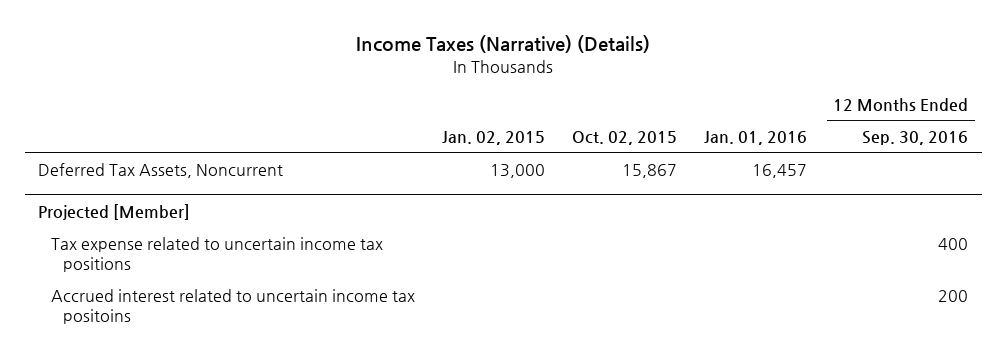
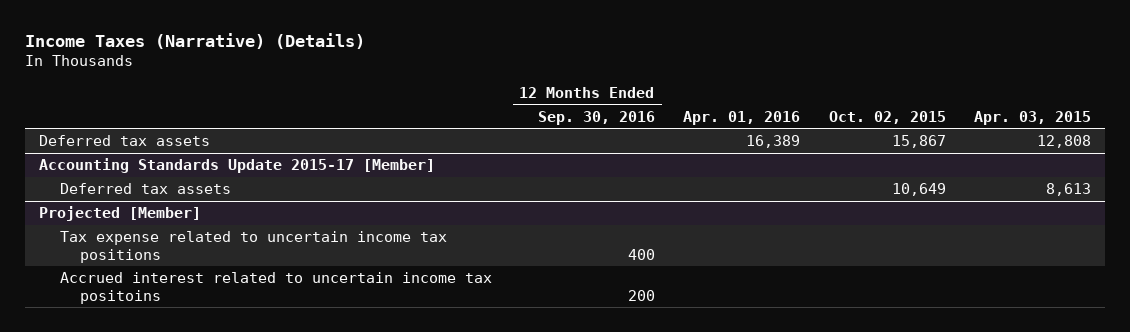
[441,130,545,145] Jan. 02, 2015 -> none
[703,130,807,145] Jan. 01, 2016 -> none
none -> [683,110,801,125] Apr. 01, 2016
none -> [973,110,1091,125] Apr. 03, 2015
[38,162,284,178] Deferred Tax Assets, Noncurrent -> [38,135,210,147] Deferred tax assets
none -> [38,158,435,174] Accounting Standards Update 2015-17 [Member]
none -> [59,183,231,195] Deferred tax assets

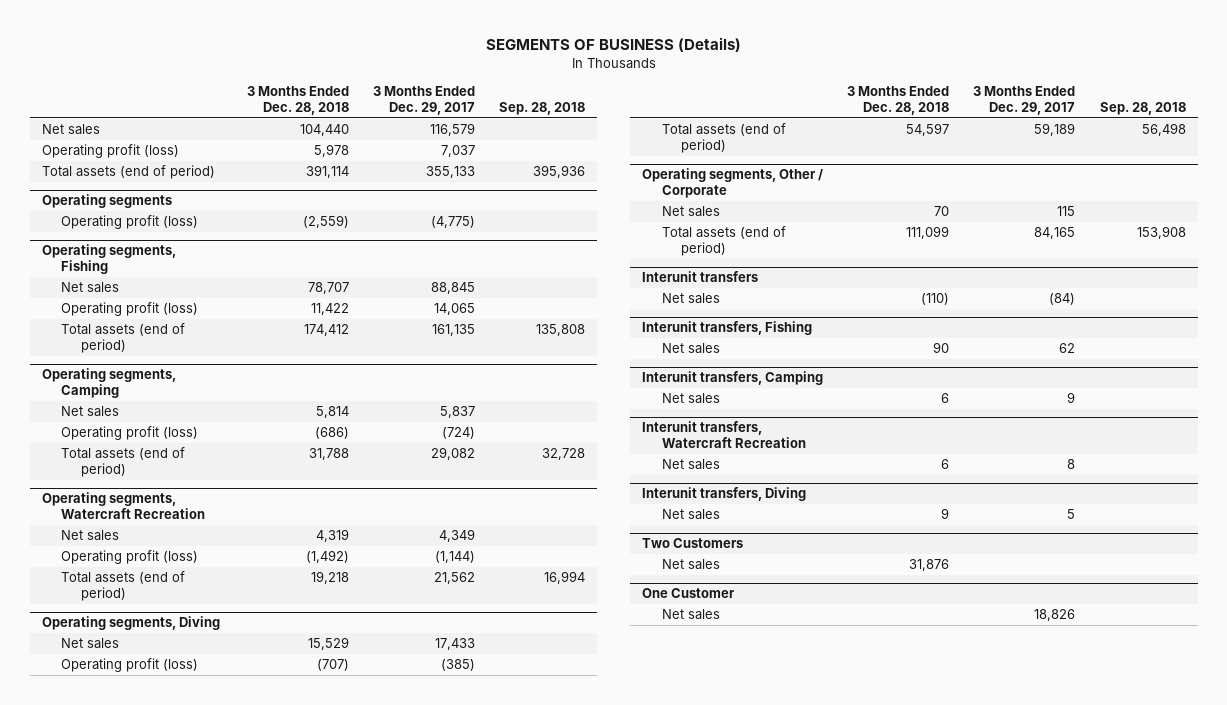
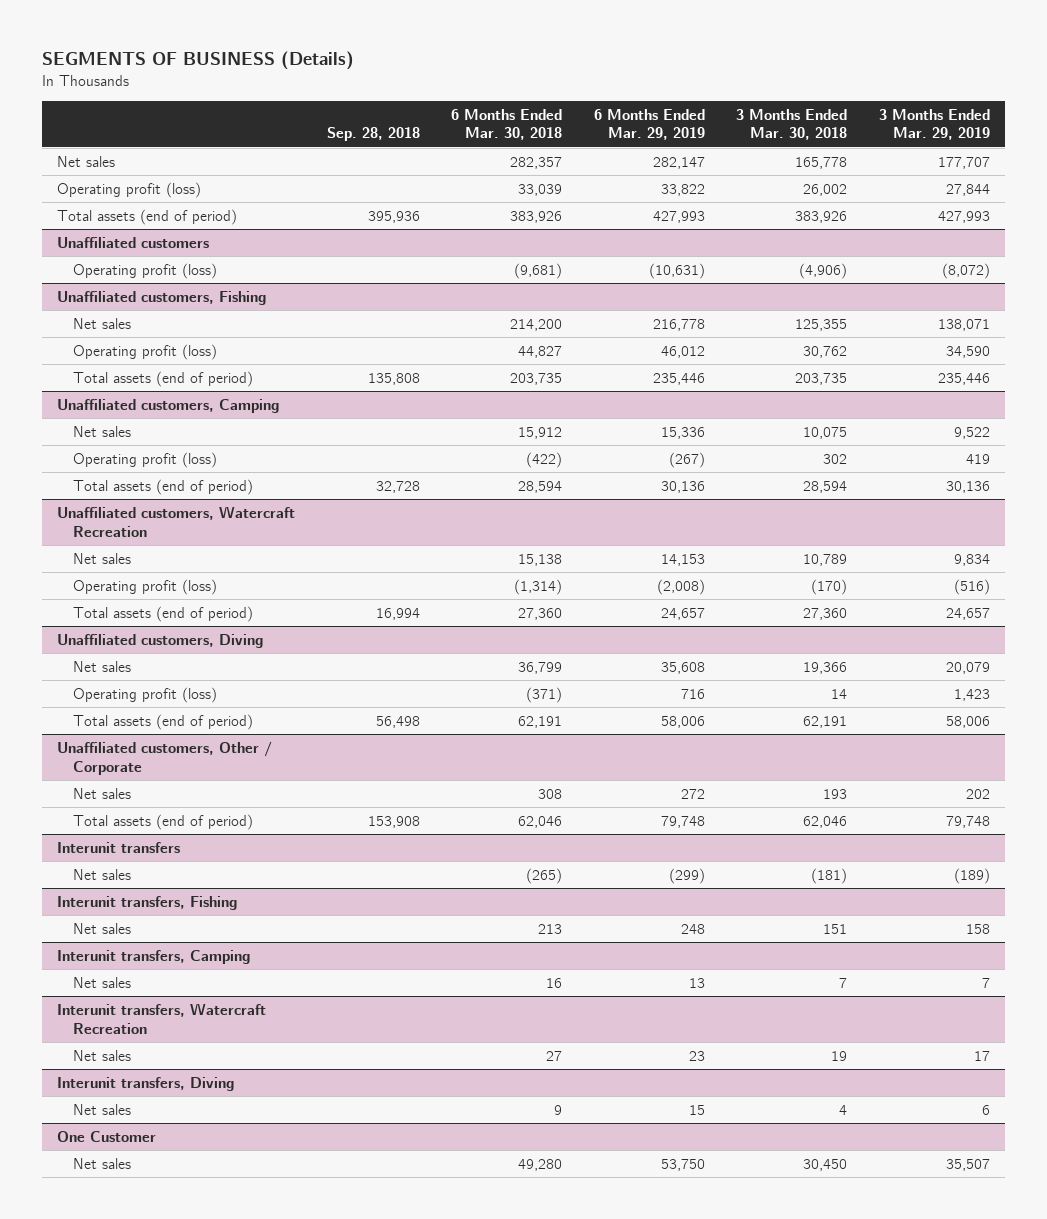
[246,85,349,115] 3 Months Ended Dec. 28, 2018 -> none
[373,85,476,115] 3 Months Ended Dec. 29, 2017 -> none
none -> [451,108,563,141] 6 Months Ended Mar. 30, 2018
none -> [593,108,705,141] 6 Months Ended Mar. 29, 2019
none -> [736,108,848,141] 3 Months Ended Mar. 30, 2018
none -> [878,108,990,141] 3 Months Ended Mar. 29, 2019
[41,194,172,209] Operating segments -> [57,236,210,248] Unaffiliated customers
[41,244,176,275] Operating segments, Fishing -> [57,290,267,305] Unaffiliated customers, Fishing
[41,368,176,399] Operating segments, Camping -> [57,398,280,413] Unaffiliated customers, Camping
[41,492,206,520] Operating segments, Watercraft Recreation -> [57,505,296,537] Unaffiliated customers, Watercraft Recreation
[41,616,220,631] Operating segments, Diving -> [57,633,264,648] Unaffiliated customers, Diving
[642,168,824,199] Operating segments, Other / Corporate -> [57,740,273,775] Unaffiliated customers, Other / Corporate
[642,538,744,549] Two Customers -> none
[661,559,720,571] Net sales -> none

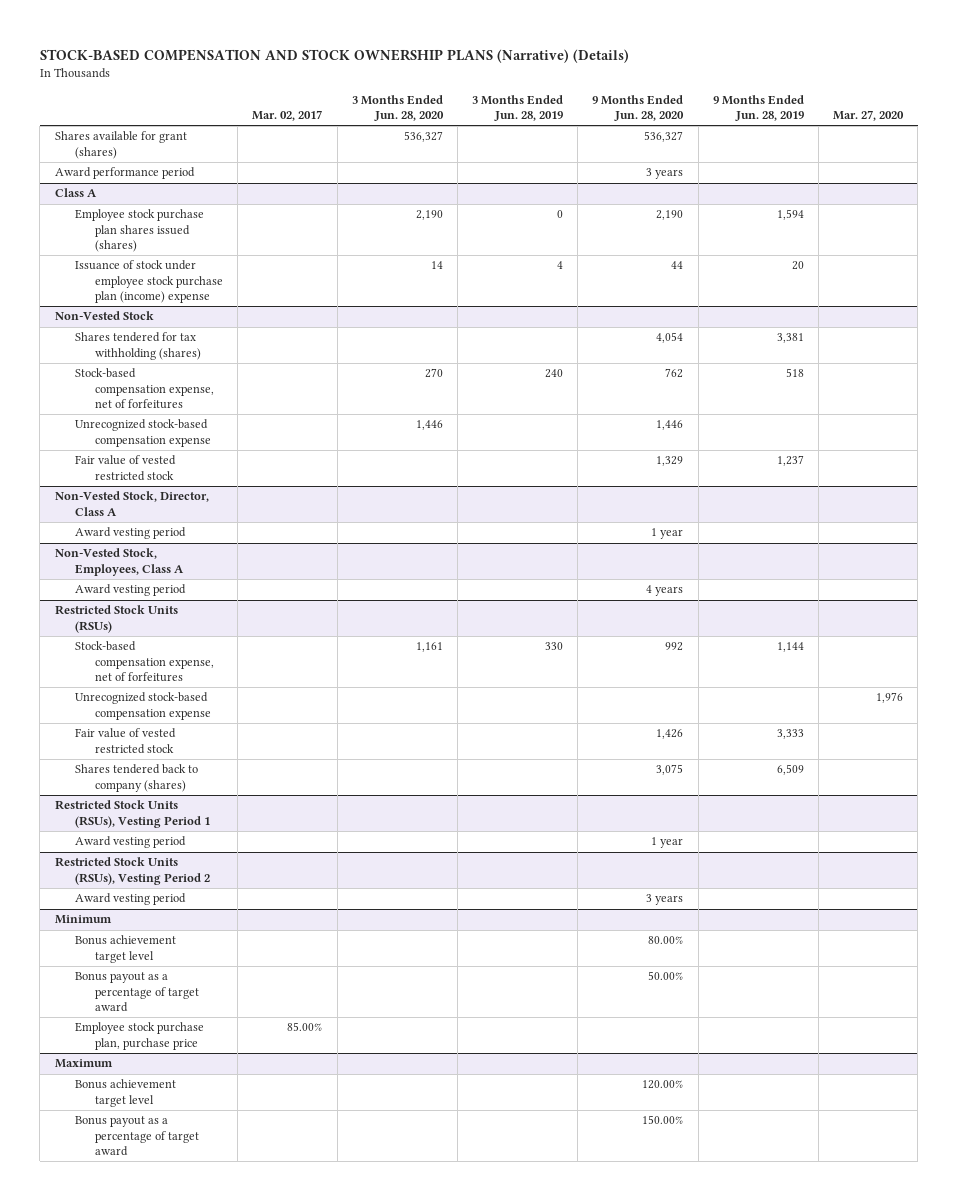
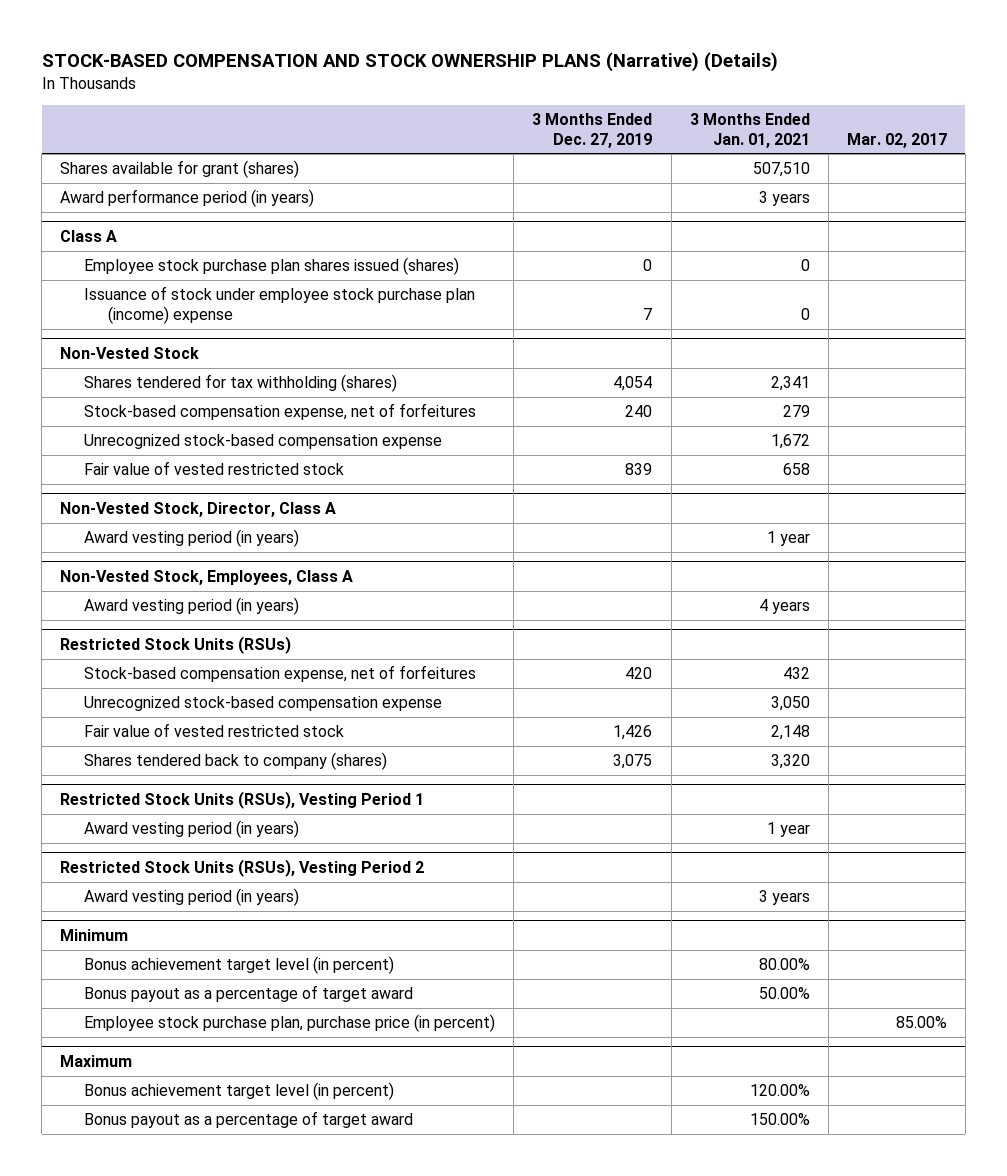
[351,94,444,122] 3 Months Ended Jun. 28, 2020 -> none
[472,94,564,122] 3 Months Ended Jun. 28, 2019 -> none
[592,94,685,122] 9 Months Ended Jun. 28, 2020 -> none
[712,94,804,122] 9 Months Ended Jun. 28, 2019 -> none
[833,110,905,122] Mar. 27, 2020 -> none
none -> [532,112,653,148] 3 Months Ended Dec. 27, 2019
none -> [689,112,810,148] 3 Months Ended Jan. 01, 2021
[54,167,195,180] Award performance period -> [60,189,315,208] Award performance period (in years)
[74,527,186,540] Award vesting period -> [84,529,300,548] Award vesting period (in years)
[74,584,186,597] Award vesting period -> [84,597,300,616] Award vesting period (in years)
[74,836,186,849] Award vesting period -> [84,820,300,839] Award vesting period (in years)
[74,893,186,906] Award vesting period -> [84,888,300,907] Award vesting period (in years)
[74,935,176,963] Bonus achievement target level -> [84,956,395,975] Bonus achievement target level (in percent)
[74,1022,204,1050] Employee stock purchase plan, purchase price -> [84,1014,496,1033] Employee stock purchase plan, purchase price (in percent)
[74,1079,176,1107] Bonus achievement target level -> [84,1082,395,1101] Bonus achievement target level (in percent)

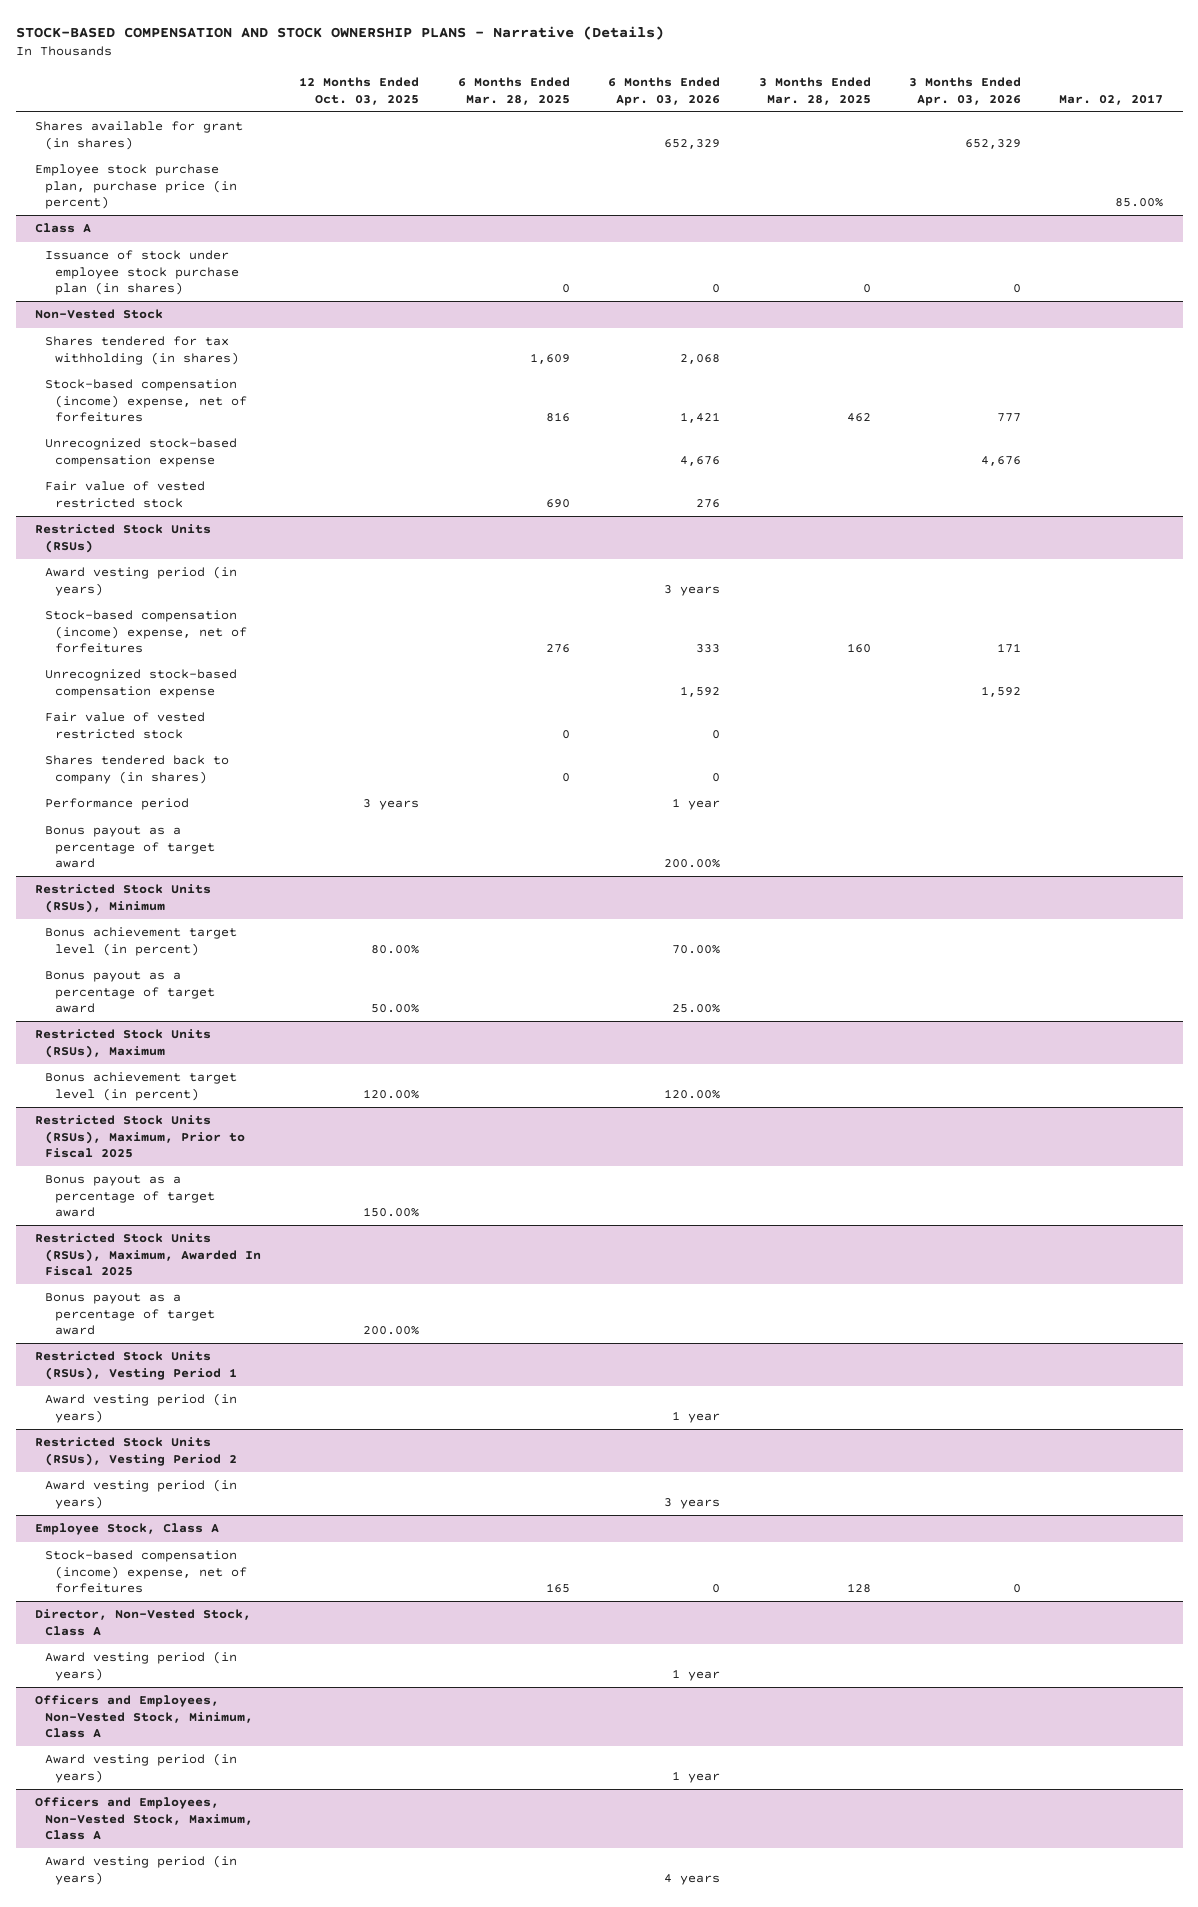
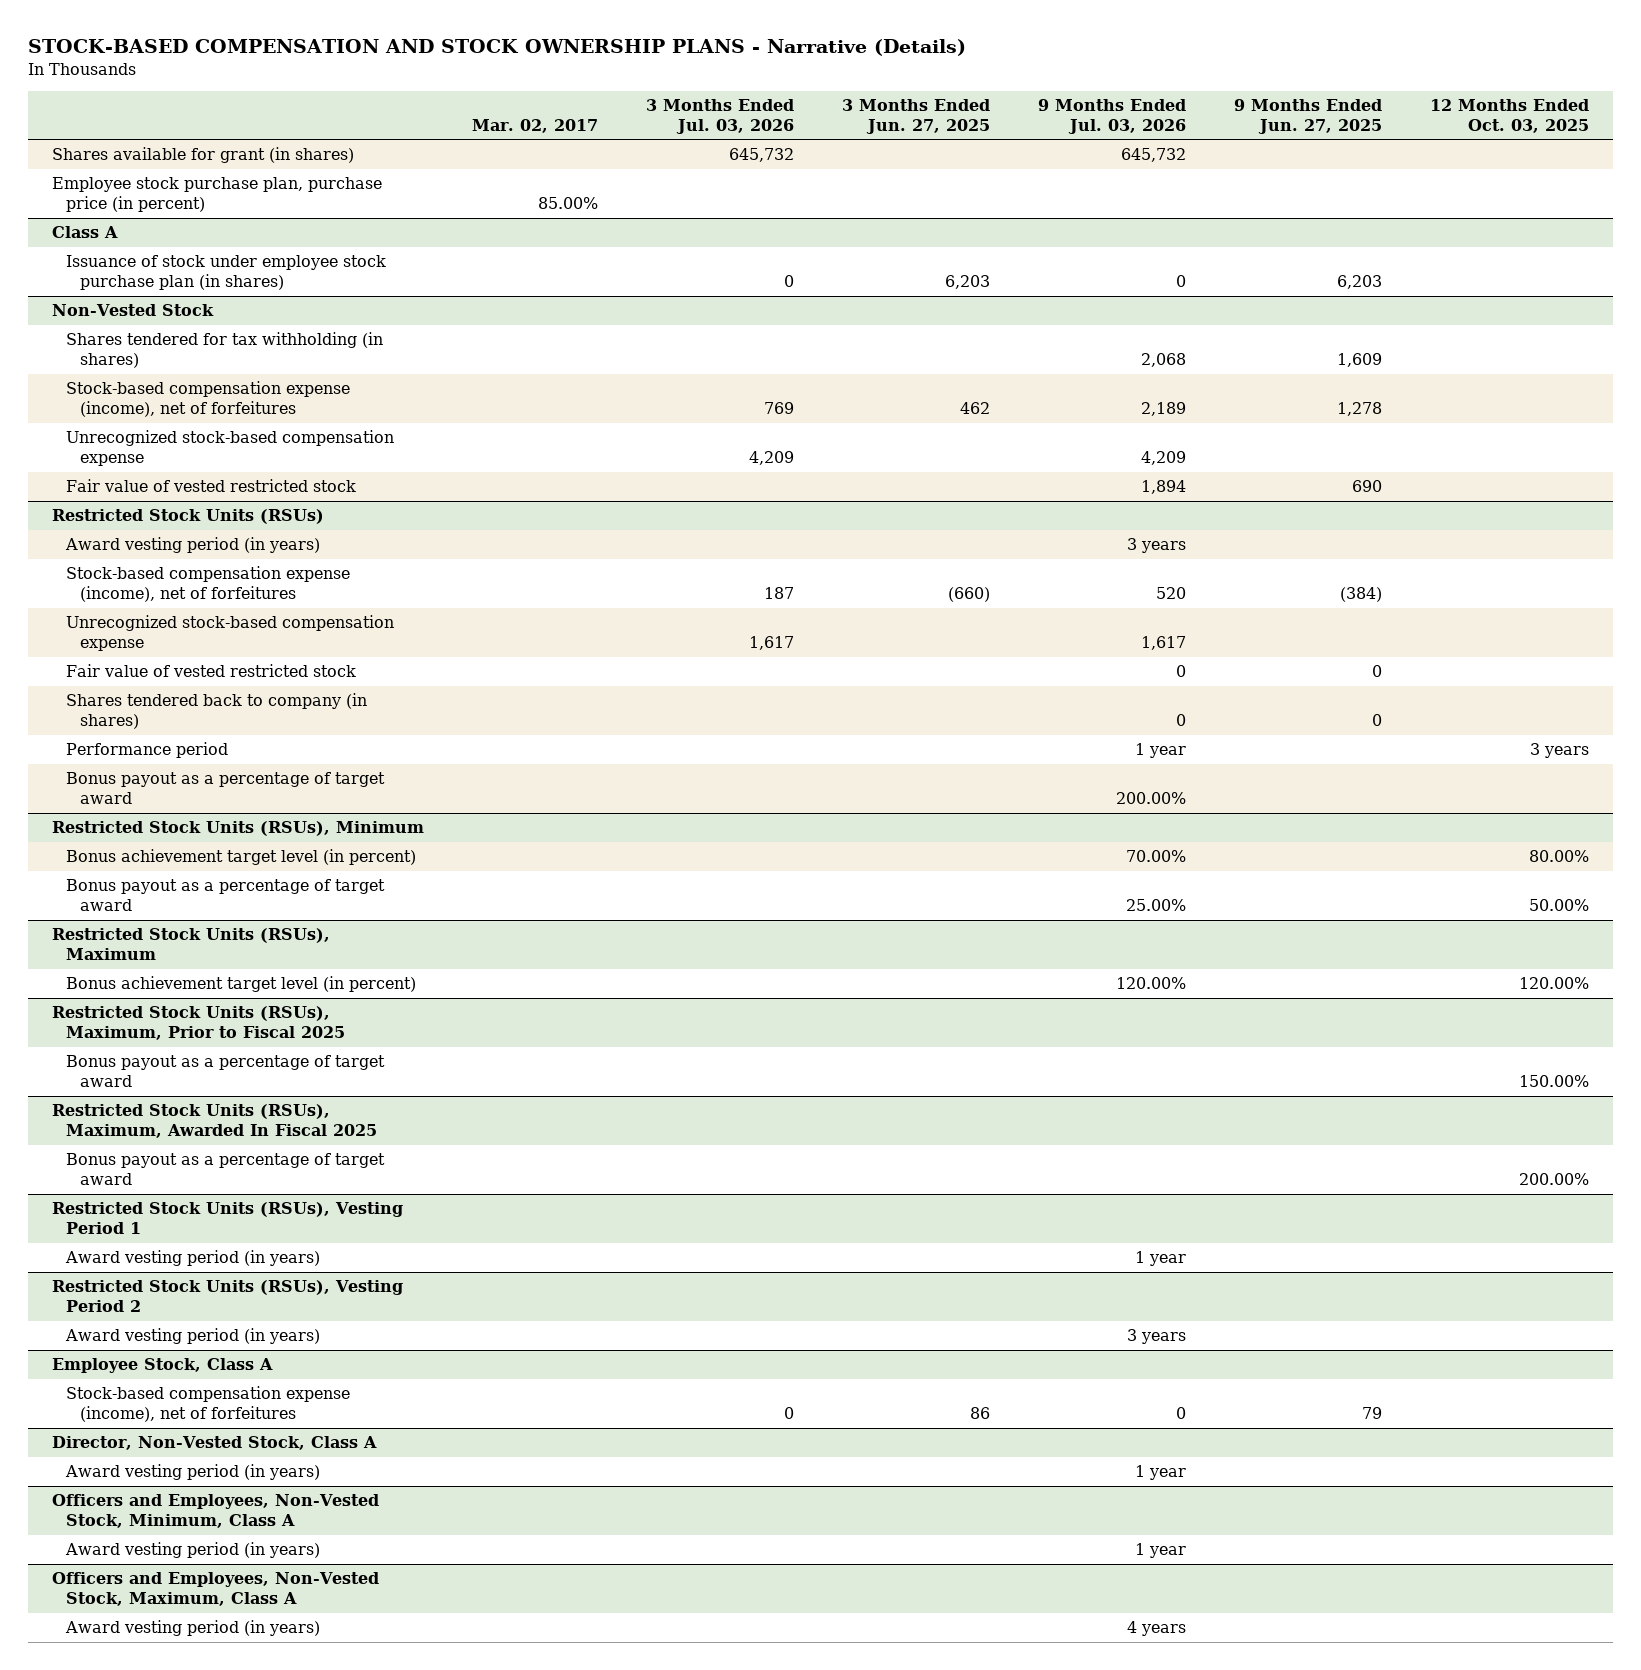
[457,77,570,105] 6 Months Ended Mar. 28, 2025 -> none
[608,77,721,106] 6 Months Ended Apr. 03, 2026 -> none
[758,77,871,105] 3 Months Ended Mar. 28, 2025 -> none
[909,77,1022,106] 3 Months Ended Apr. 03, 2026 -> none
none -> [645,99,794,134] 3 Months Ended Jul. 03, 2026
none -> [841,99,990,134] 3 Months Ended Jun. 27, 2025
none -> [1037,99,1186,134] 9 Months Ended Jul. 03, 2026
none -> [1234,99,1383,134] 9 Months Ended Jun. 27, 2025
[45,379,248,422] Stock-based compensation (income) expense, net of forfeitures -> [65,381,350,417] Stock-based compensation expense (income), net of forfeitures
[45,610,248,653] Stock-based compensation (income) expense, net of forfeitures -> [65,566,350,602] Stock-based compensation expense (income), net of forfeitures
[45,1550,248,1593] Stock-based compensation (income) expense, net of forfeitures -> [65,1386,350,1422] Stock-based compensation expense (income), net of forfeitures

